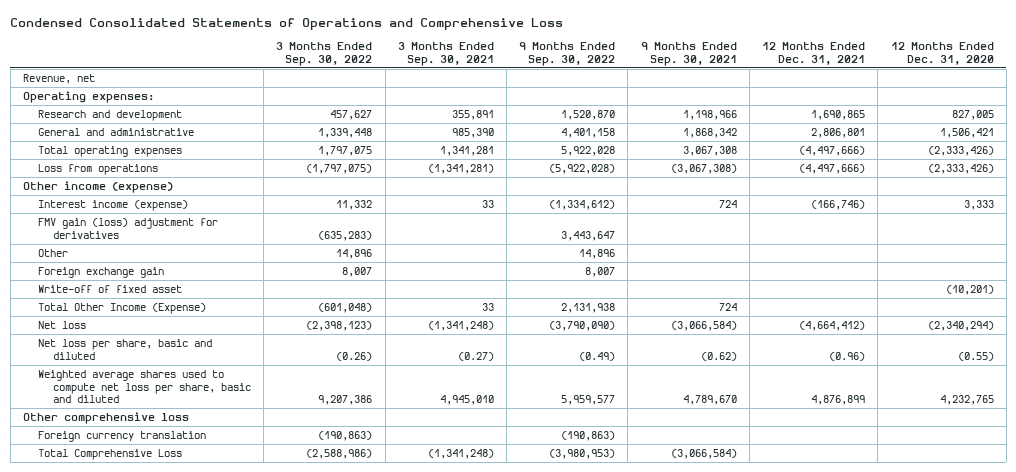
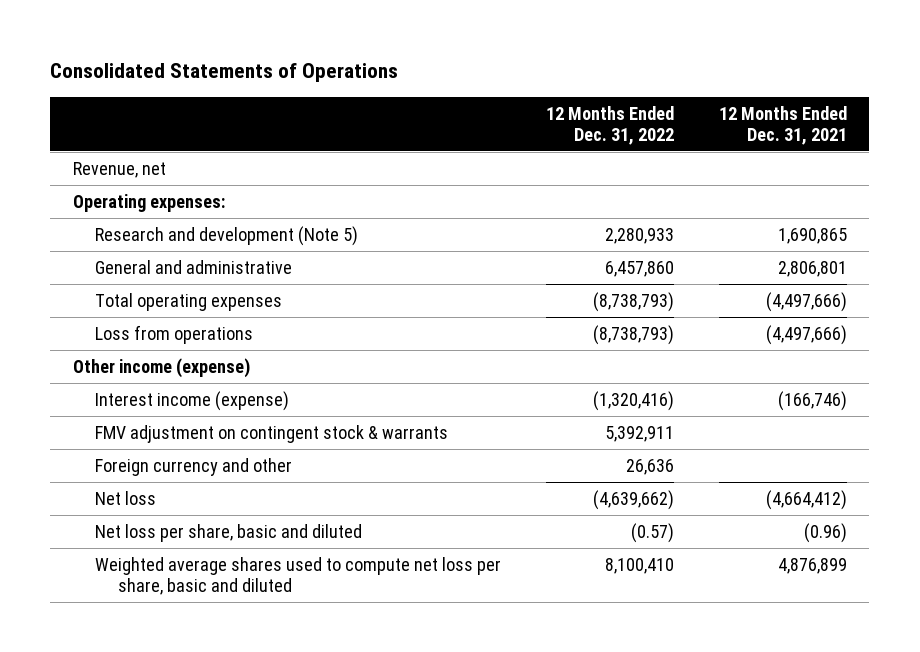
[10,17,564,30] Condensed Consolidated Statements of Operations and Comprehensive Loss -> [50,63,399,83] Consolidated Statements of Operations
[276,42,373,66] 3 Months Ended Sep. 30, 2022 -> none
[397,42,494,66] 3 Months Ended Sep. 30, 2021 -> none
[519,42,616,66] 9 Months Ended Sep. 30, 2022 -> none
[640,42,737,66] 9 Months Ended Sep. 30, 2021 -> none
[890,42,994,65] 12 Months Ended Dec. 31, 2020 -> none
none -> [545,105,674,145] 12 Months Ended Dec. 31, 2022
[37,110,182,122] Research and development -> [95,226,359,247] Research and development (Note 5)
[37,267,164,279] Foreign exchange gain -> none
[37,285,182,294] Write-off of fixed asset -> none
[37,303,206,315] Total Other Income (Expense) -> none
[37,218,218,239] FMV gain (loss) adjustment for derivatives -> [95,425,449,444] FMV adjustment on contingent stock & warrants
[37,249,68,258] Other -> [95,458,293,477] Foreign currency and other
[22,412,189,425] Other comprehensive loss -> none
[37,431,206,443] Foreign currency translation -> none
[37,449,182,461] Total Comprehensive Loss -> none

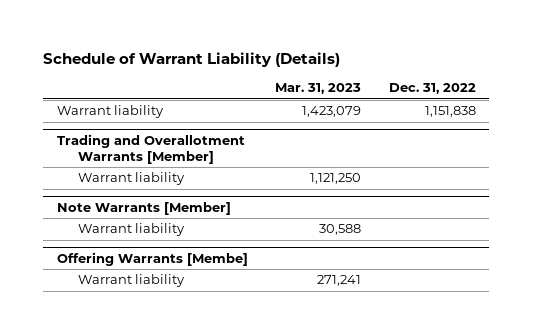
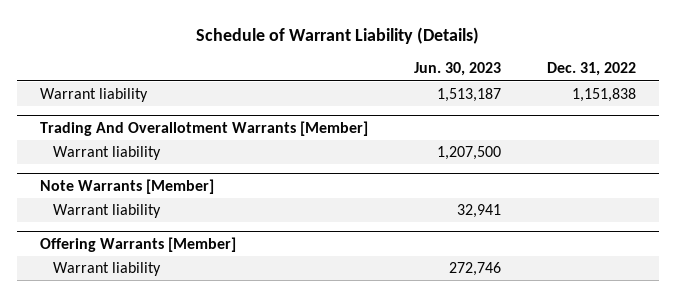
[275,83,362,95] Mar. 31, 2023 -> none
none -> [413,62,501,77] Jun. 30, 2023
[57,134,246,165] Trading and Overallotment Warrants [Member] -> [39,121,368,137] Trading And Overallotment Warrants [Member]
[57,252,249,267] Offering Warrants [Membe] -> [39,237,236,253] Offering Warrants [Member]

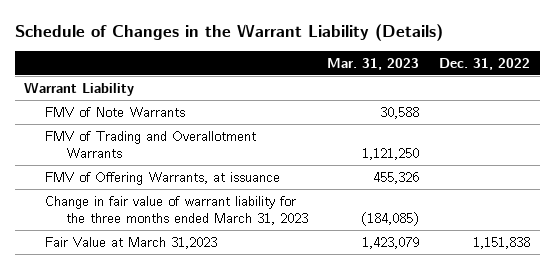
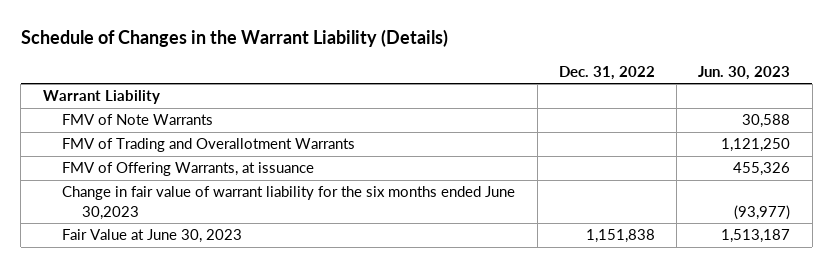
[327,57,420,70] Mar. 31, 2023 -> none
none -> [698,65,791,80] Jun. 30, 2023
[45,195,309,225] Change in fair value of warrant liability for the three months ended March 31, 2023 -> [62,186,516,220] Change in fair value of warrant liability for the six months ended June 30,2023
[45,236,218,249] Fair Value at March 31,2023 -> [62,229,243,244] Fair Value at June 30, 2023

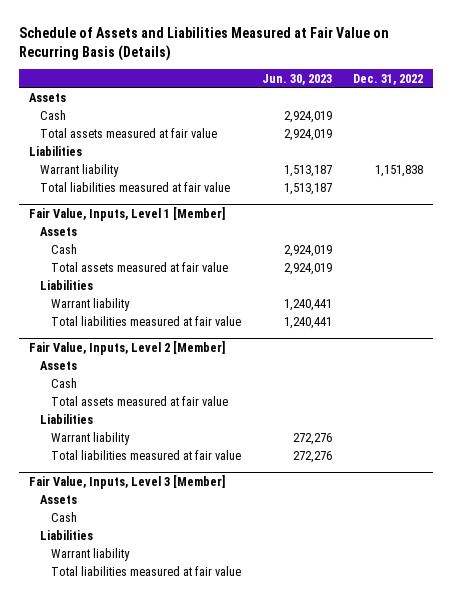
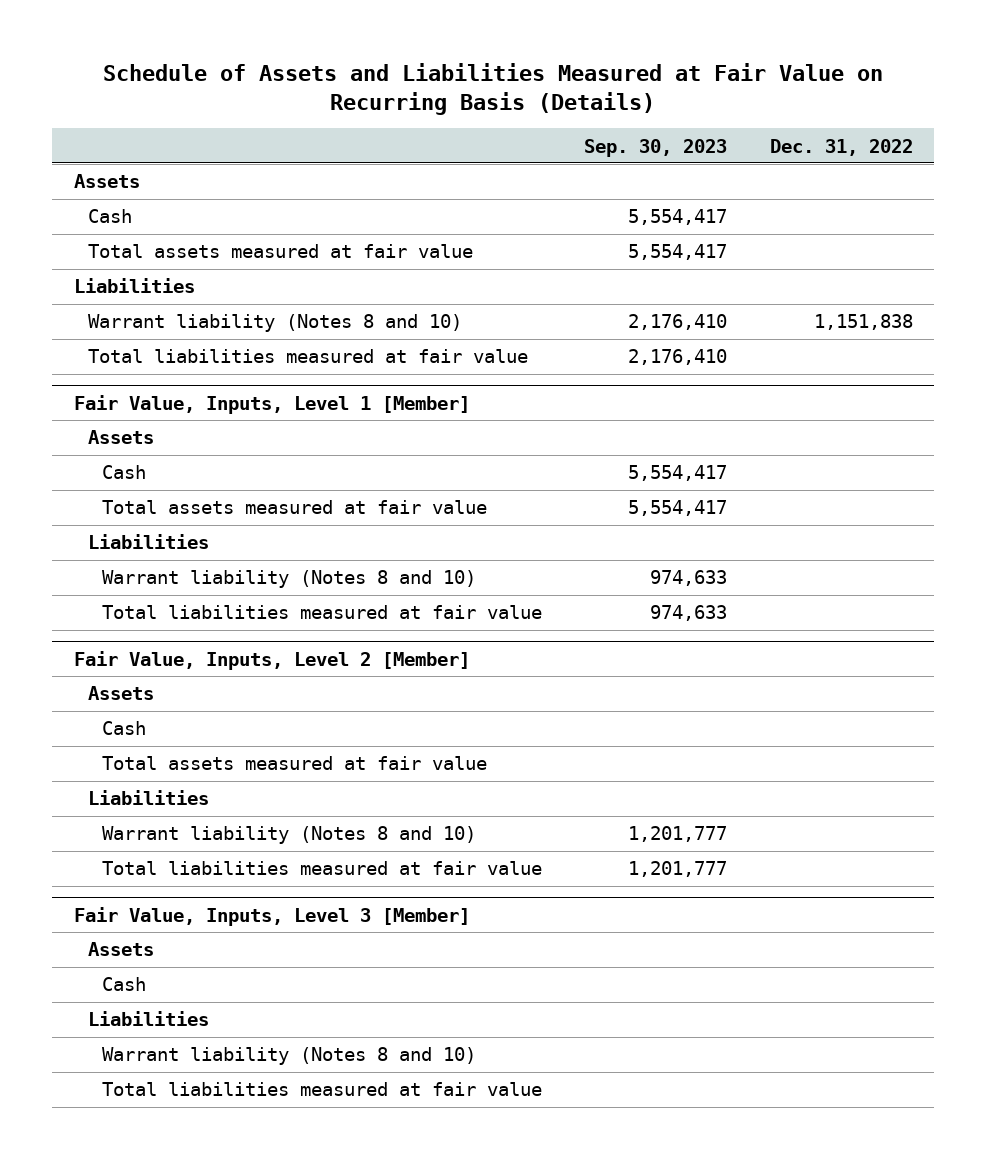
[261,73,332,85] Jun. 30, 2023 -> none
none -> [584,138,728,157] Sep. 30, 2023
[40,164,120,178] Warrant liability -> [87,314,462,333] Warrant liability (Notes 8 and 10)
[51,298,131,312] Warrant liability -> [101,570,476,589] Warrant liability (Notes 8 and 10)
[51,432,131,446] Warrant liability -> [101,826,476,845] Warrant liability (Notes 8 and 10)
[51,548,131,562] Warrant liability -> [101,1047,476,1066] Warrant liability (Notes 8 and 10)

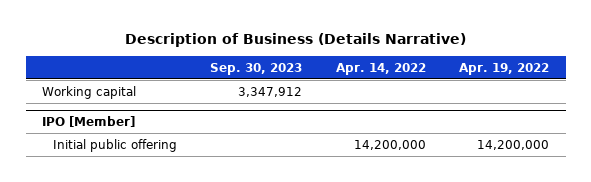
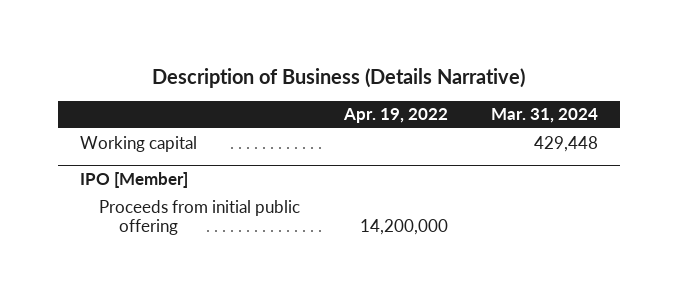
[210,62,303,75] Sep. 30, 2023 -> none
[335,62,426,75] Apr. 14, 2022 -> none
none -> [491,108,599,124] Mar. 31, 2024
[52,138,177,152] Initial public offering -> [99,199,301,236] Proceeds from initial public offering

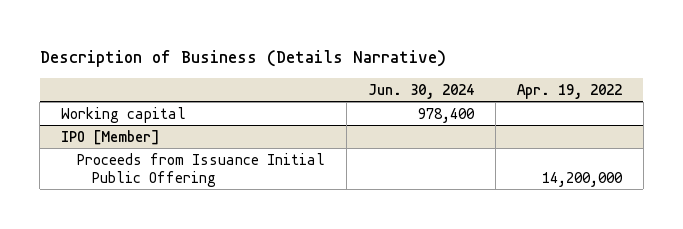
[491,108,599,124] Mar. 31, 2024 -> none
none -> [367,83,474,99] Jun. 30, 2024
[99,199,301,236] Proceeds from initial public offering -> [76,152,325,187] Proceeds from Issuance Initial Public Offering

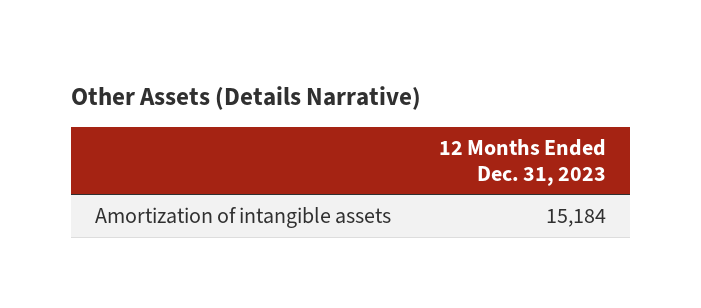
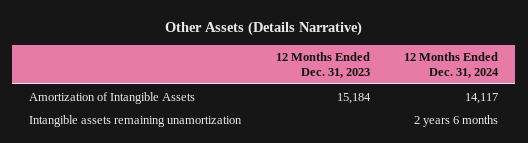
none -> [404,51,500,79] 12 Months Ended Dec. 31, 2024
[95,206,392,228] Amortization of intangible assets -> [29,91,196,104] Amortization of Intangible Assets
none -> [29,114,243,127] Intangible assets remaining unamortization

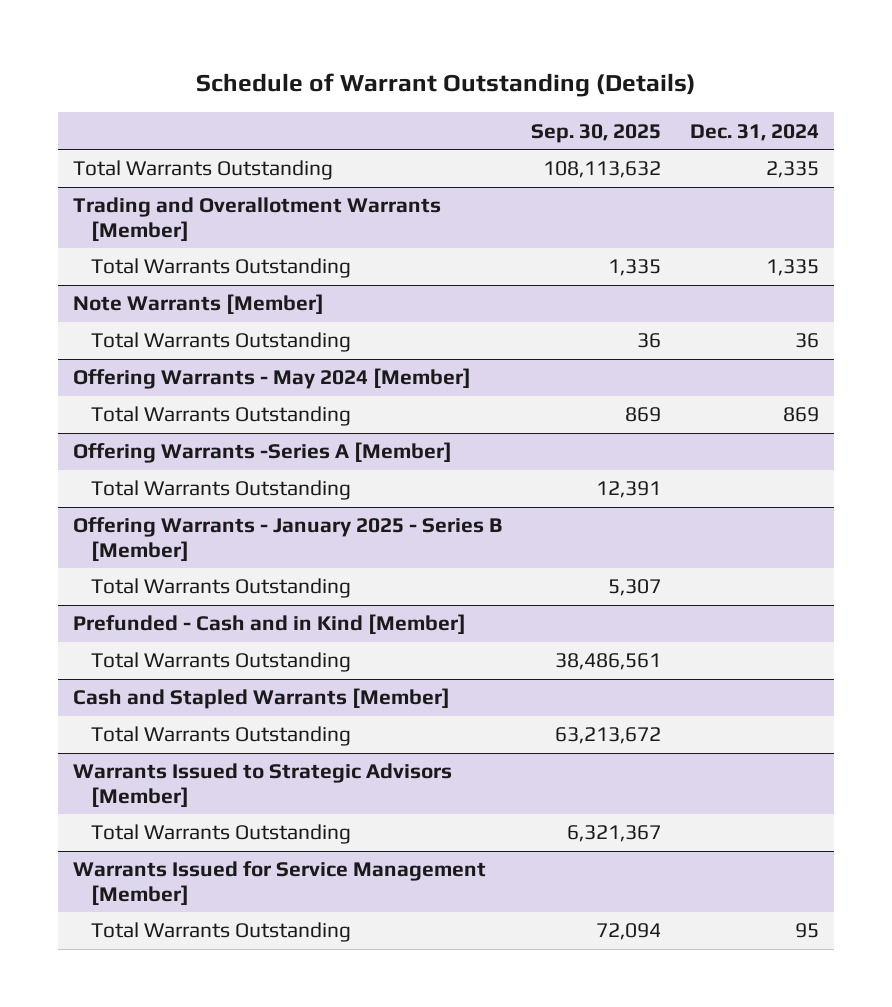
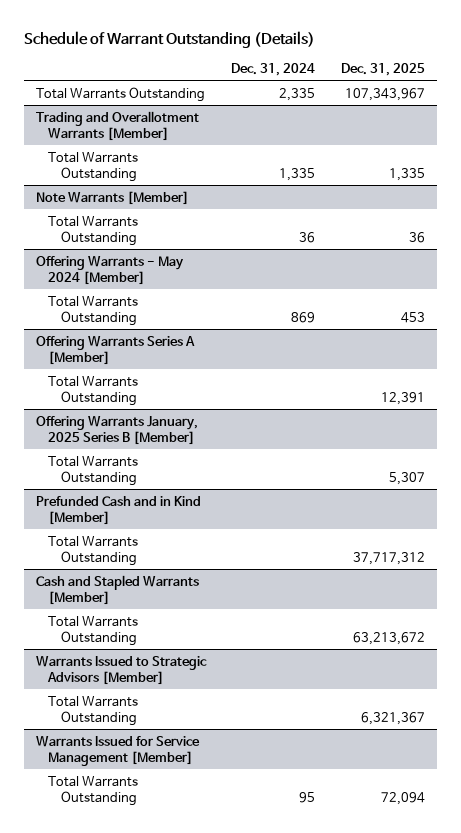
[530,123,661,143] Sep. 30, 2025 -> none
none -> [340,63,425,77] Dec. 31, 2025
[72,442,452,464] Offering Warrants -Series A [Member] -> [36,335,196,365] Offering Warrants Series A [Member]
[72,517,502,561] Offering Warrants - January 2025 - Series B [Member] -> [36,415,199,445] Offering Warrants January, 2025 Series B [Member]
[72,614,466,635] Prefunded - Cash and in Kind [Member] -> [36,495,202,525] Prefunded Cash and in Kind [Member]

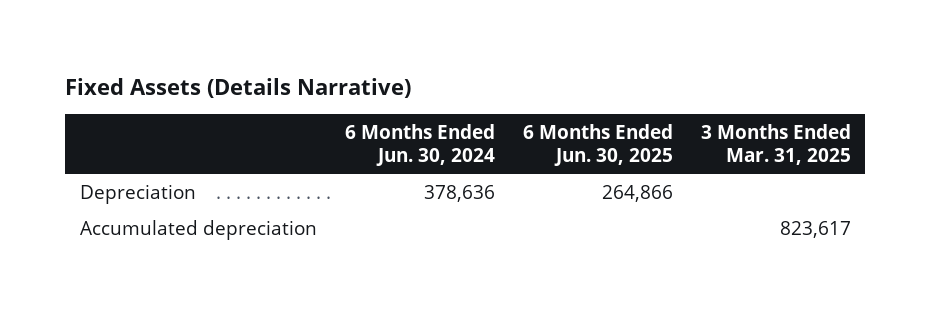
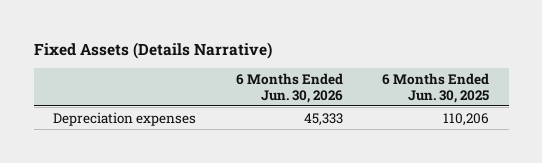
[344,124,495,166] 6 Months Ended Jun. 30, 2024 -> none
[700,124,851,165] 3 Months Ended Mar. 31, 2025 -> none
none -> [235,72,343,103] 6 Months Ended Jun. 30, 2026
[79,219,317,240] Accumulated depreciation -> none
[79,183,196,204] Depreciation -> [53,111,197,126] Depreciation expenses
[601,184,673,202] 264,866 -> [442,112,489,126] 110,206

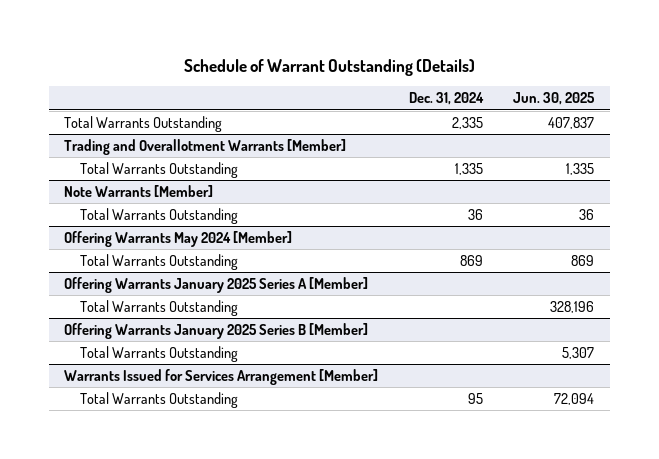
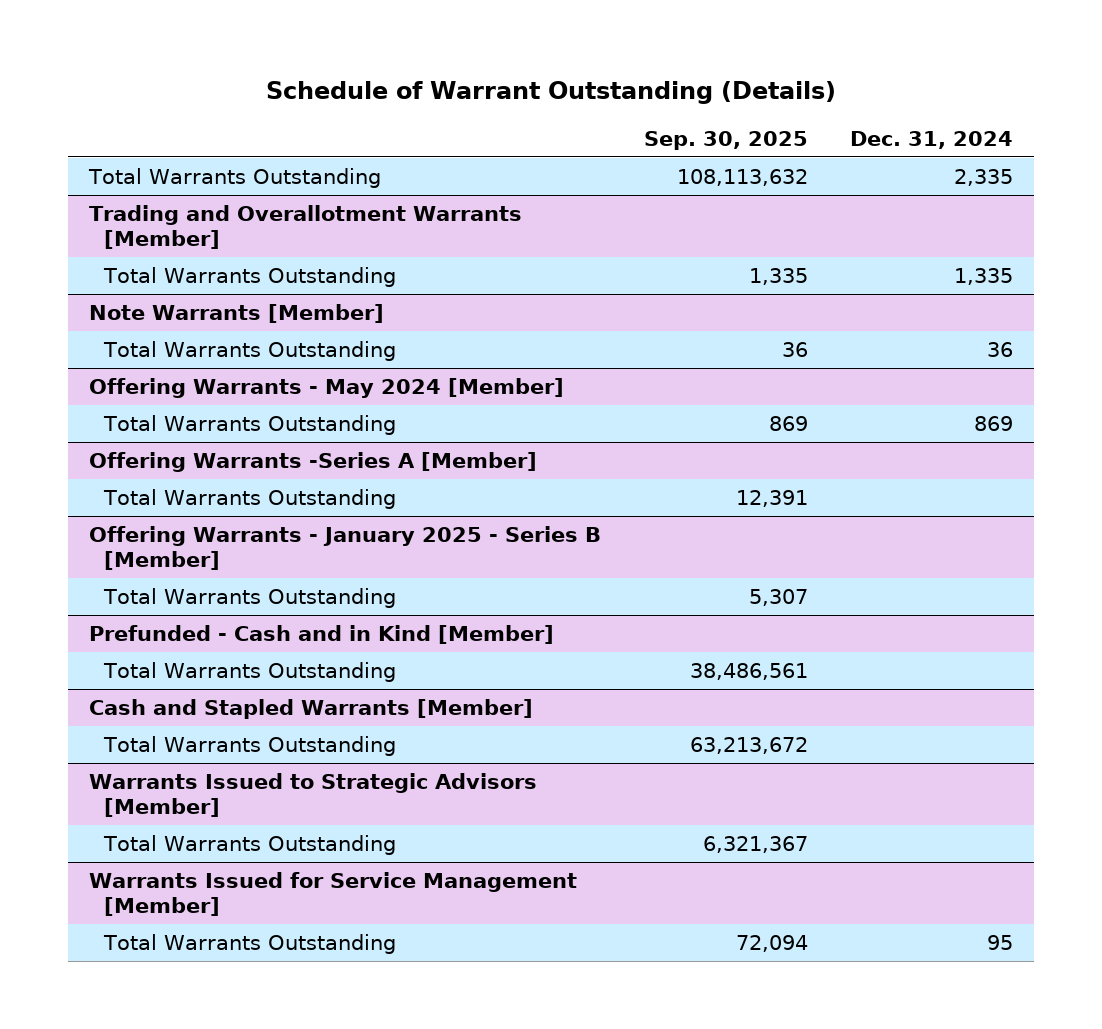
[513,92,596,106] Jun. 30, 2025 -> none
none -> [643,130,808,150] Sep. 30, 2025
[64,231,293,248] Offering Warrants May 2024 [Member] -> [89,377,565,398] Offering Warrants - May 2024 [Member]
[64,277,369,294] Offering Warrants January 2025 Series A [Member] -> none
[79,300,238,317] Total Warrants Outstanding -> none
none -> [89,451,538,472] Offering Warrants -Series A [Member]
none -> [102,488,396,509] Total Warrants Outstanding
[64,323,369,340] Offering Warrants January 2025 Series B [Member] -> [89,525,602,570] Offering Warrants - January 2025 - Series B [Member]
none -> [89,624,555,644] Prefunded - Cash and in Kind [Member]
none -> [102,661,396,682] Total Warrants Outstanding
none -> [89,698,534,719] Cash and Stapled Warrants [Member]
none -> [102,735,396,756] Total Warrants Outstanding
none -> [89,772,538,817] Warrants Issued to Strategic Advisors [Member]
none -> [102,834,396,855] Total Warrants Outstanding
[64,369,379,386] Warrants Issued for Services Arrangement [Member] -> [89,871,578,916] Warrants Issued for Service Management [Member]

